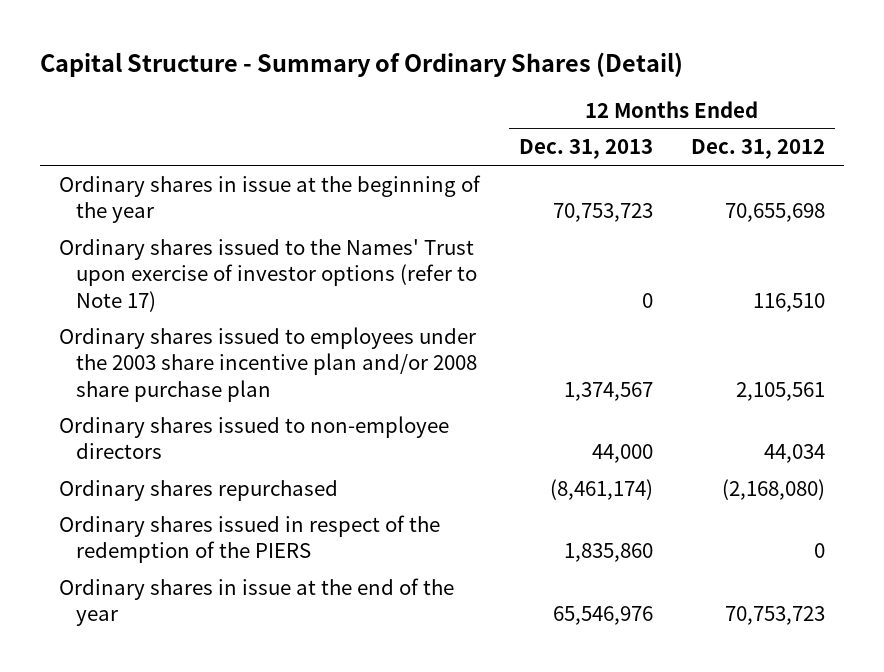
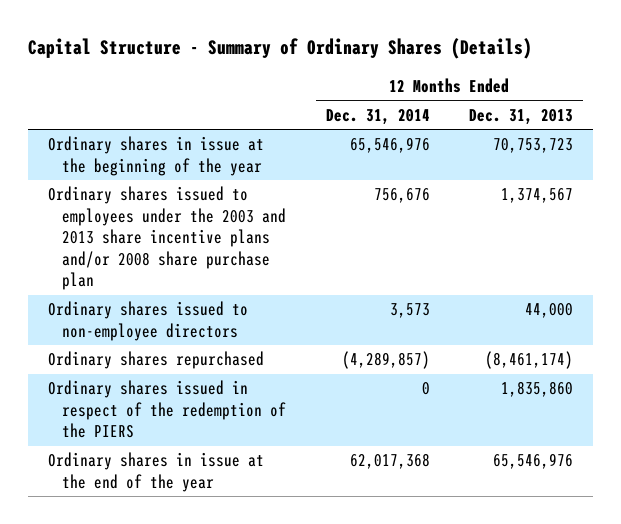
[40,51,684,77] Capital Structure - Summary of Ordinary Shares (Detail) -> [28,38,533,60] Capital Structure - Summary of Ordinary Shares (Details)
[691,139,826,160] Dec. 31, 2012 -> none
none -> [325,108,430,125] Dec. 31, 2014
[59,238,477,312] Ordinary shares issued to the Names' Trust upon exercise of investor options (refer to Note 17) -> none
[59,326,477,402] Ordinary shares issued to employees under the 2003 share incentive plan and/or 2008 share purchase plan -> [47,186,287,290] Ordinary shares issued to employees under the 2003 and 2013 share incentive plans and/or 2008 share purchase plan

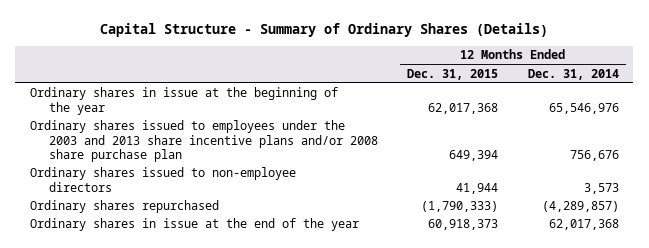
[468,108,573,125] Dec. 31, 2013 -> none
none -> [407,68,499,80] Dec. 31, 2015
[47,380,287,439] Ordinary shares issued in respect of the redemption of the PIERS -> none

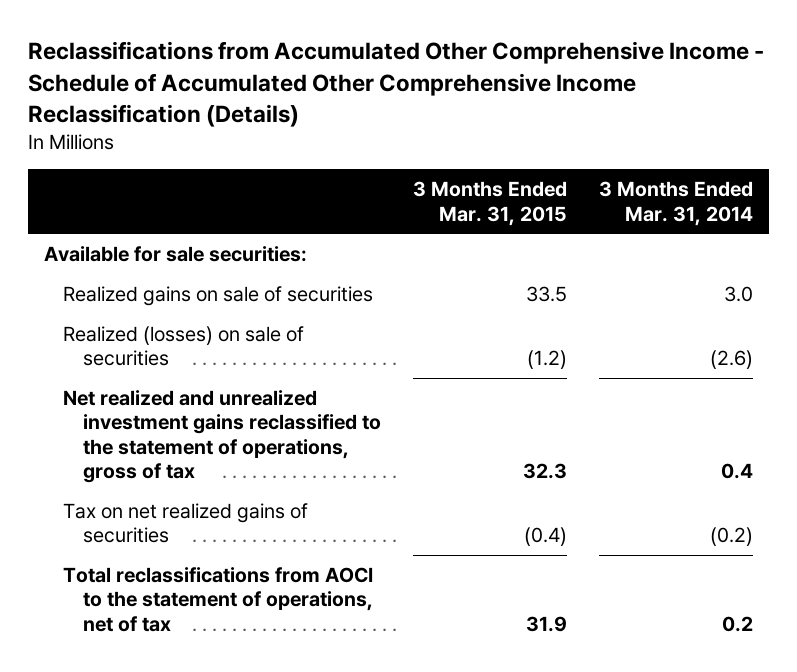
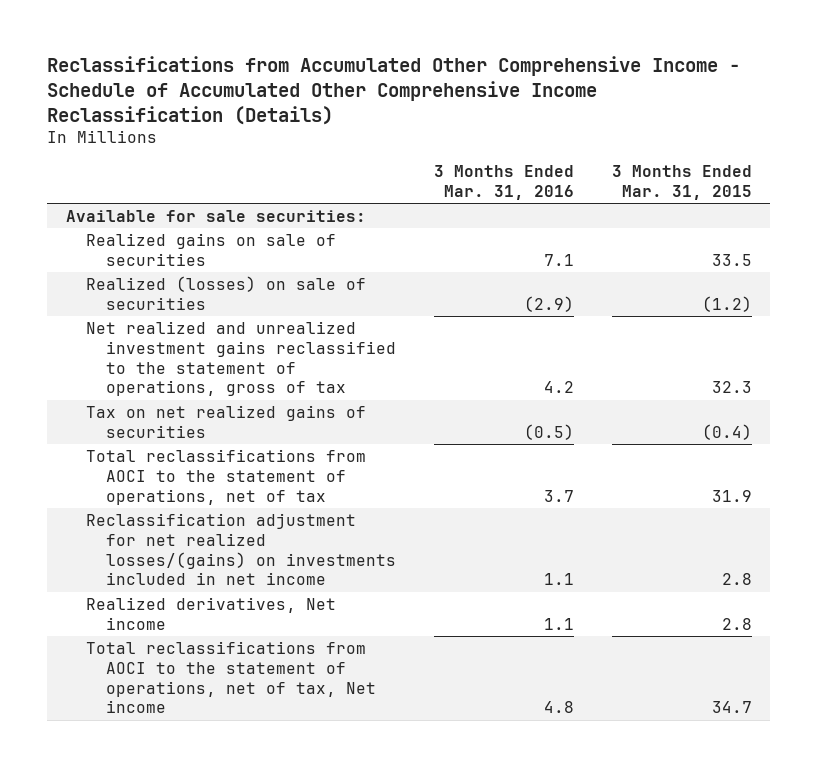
[598,181,753,226] 3 Months Ended Mar. 31, 2014 -> none
none -> [433,165,574,200] 3 Months Ended Mar. 31, 2016
none -> [85,513,397,586] Reclassification adjustment for net realized losses/(gains) on investments included in net income
none -> [85,597,336,630] Realized derivatives, Net income
none -> [85,641,377,714] Total reclassifications from AOCI to the statement of operations, net of tax, Net income

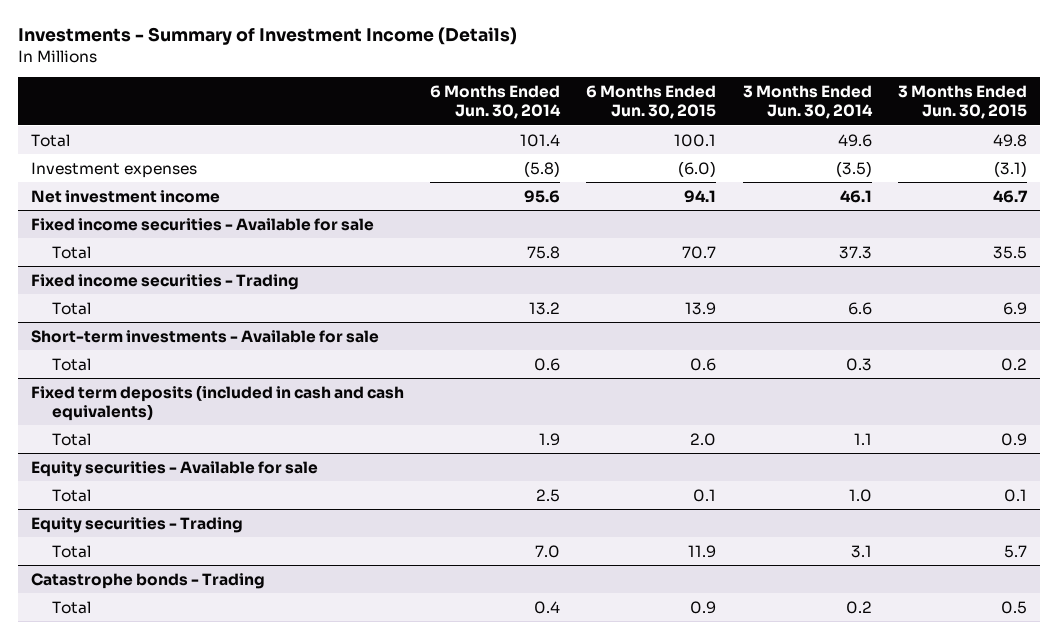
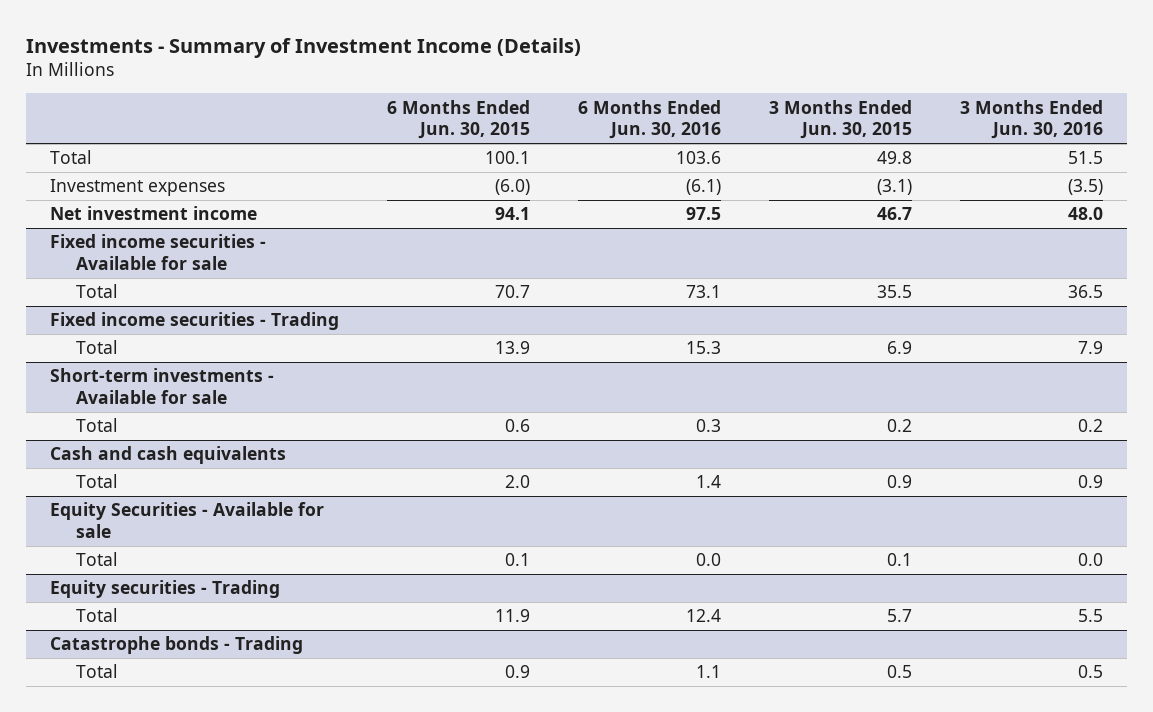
[430,85,562,120] 6 Months Ended Jun. 30, 2014 -> none
[742,85,873,120] 3 Months Ended Jun. 30, 2014 -> none
none -> [578,99,722,140] 6 Months Ended Jun. 30, 2016
none -> [960,99,1104,140] 3 Months Ended Jun. 30, 2016
[30,384,404,421] Fixed term deposits (included in cash and cash equivalents) -> [49,446,286,465] Cash and cash equivalents
[30,460,318,477] Equity securities - Available for sale -> [49,502,324,538] Equity Securities - Available for sale

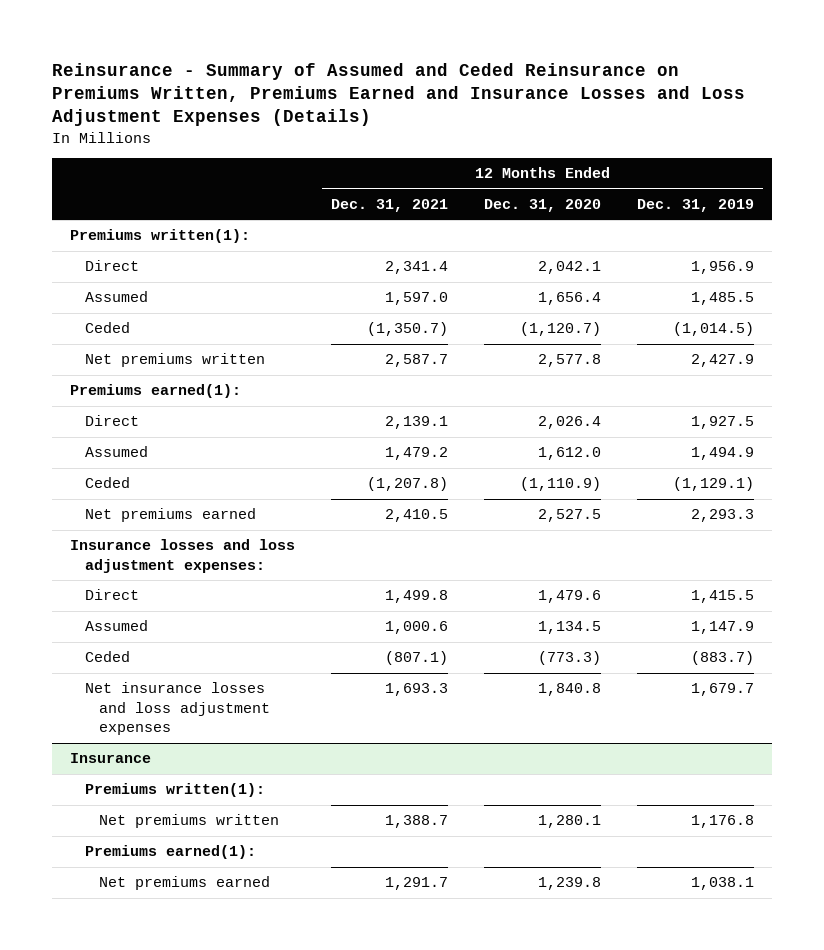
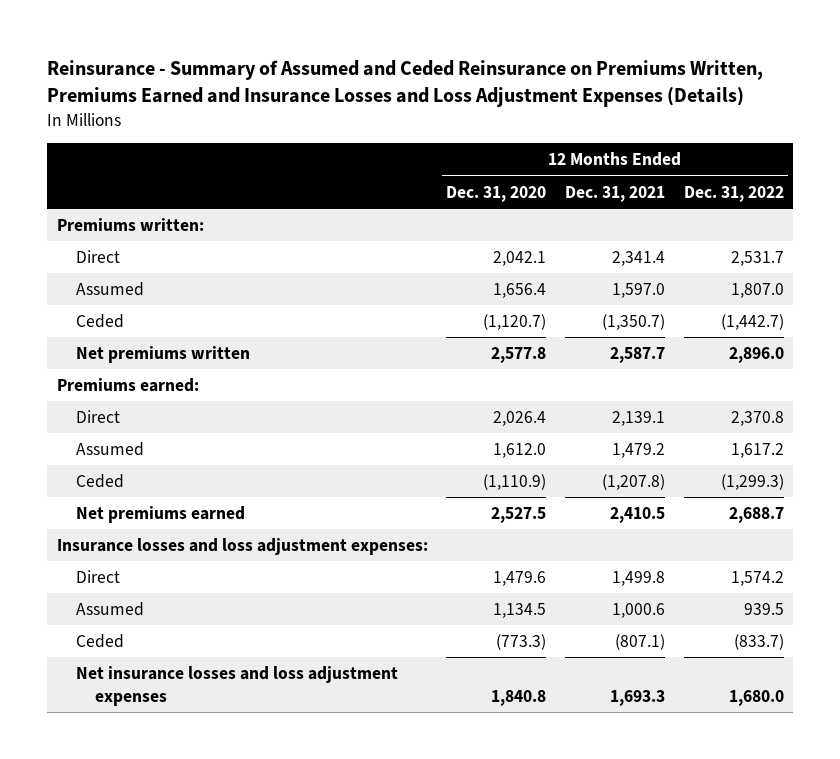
[637,198,755,212] Dec. 31, 2019 -> none
none -> [683,185,784,202] Dec. 31, 2022
[70,229,251,244] Premiums written(1): -> [56,218,204,232] Premiums written:
[70,384,242,399] Premiums earned(1): -> [56,378,199,393] Premiums earned:
[70,753,152,764] Insurance -> none
[84,783,265,798] Premiums written(1): -> none
[99,814,280,829] Net premiums written -> none
[84,845,256,860] Premiums earned(1): -> none
[99,876,271,891] Net premiums earned -> none

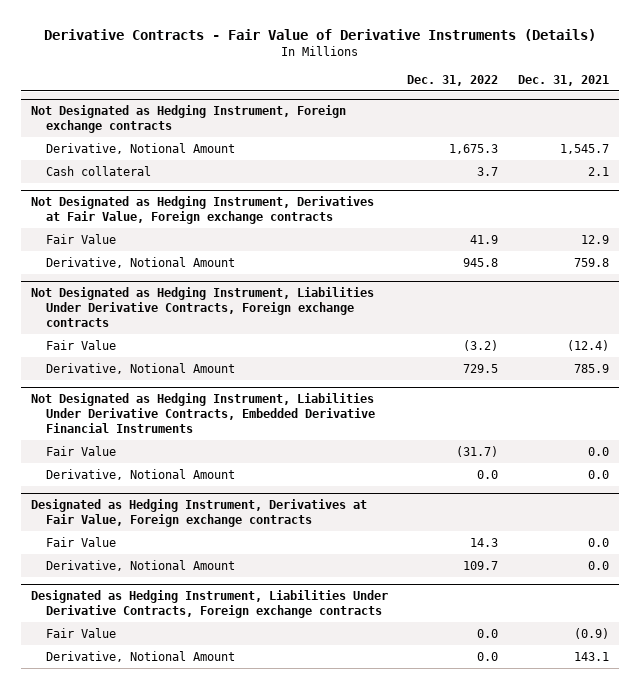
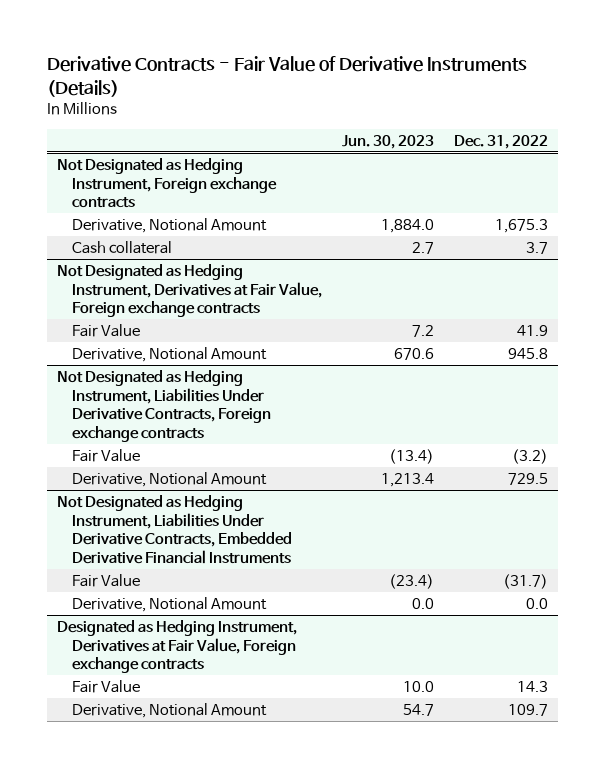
[517,75,609,87] Dec. 31, 2021 -> none
none -> [342,134,435,149] Jun. 30, 2023
[30,590,388,619] Designated as Hedging Instrument, Liabilities Under Derivative Contracts, Foreign exchange contracts -> none
[45,627,116,638] Fair Value -> none
[45,650,235,662] Derivative, Notional Amount -> none

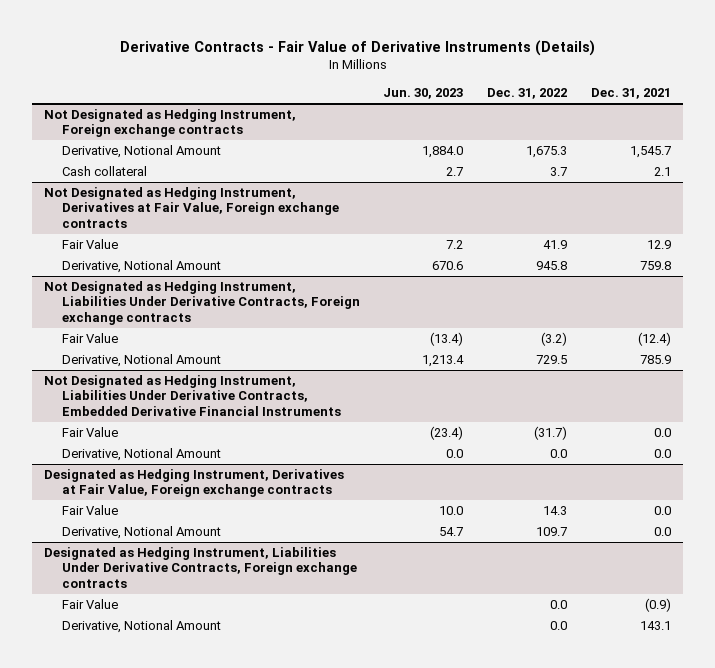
none -> [590,88,671,100] Dec. 31, 2021
none -> [44,547,357,588] Designated as Hedging Instrument, Liabilities Under Derivative Contracts, Foreign exchange contracts
none -> [61,599,118,610] Fair Value
none -> [61,620,221,634] Derivative, Notional Amount

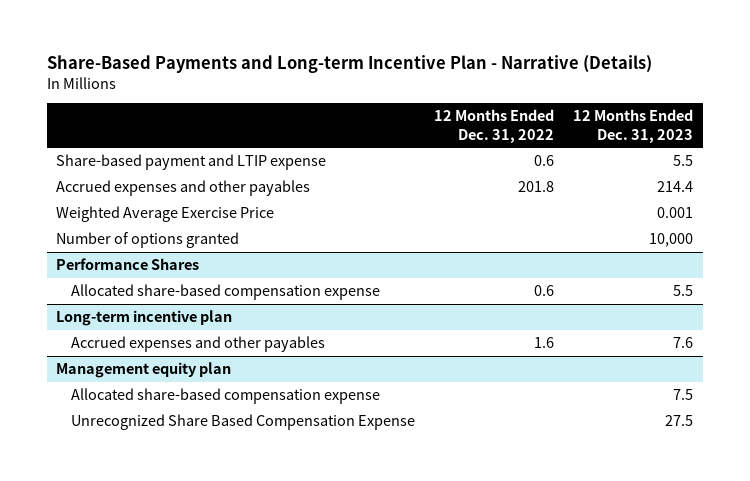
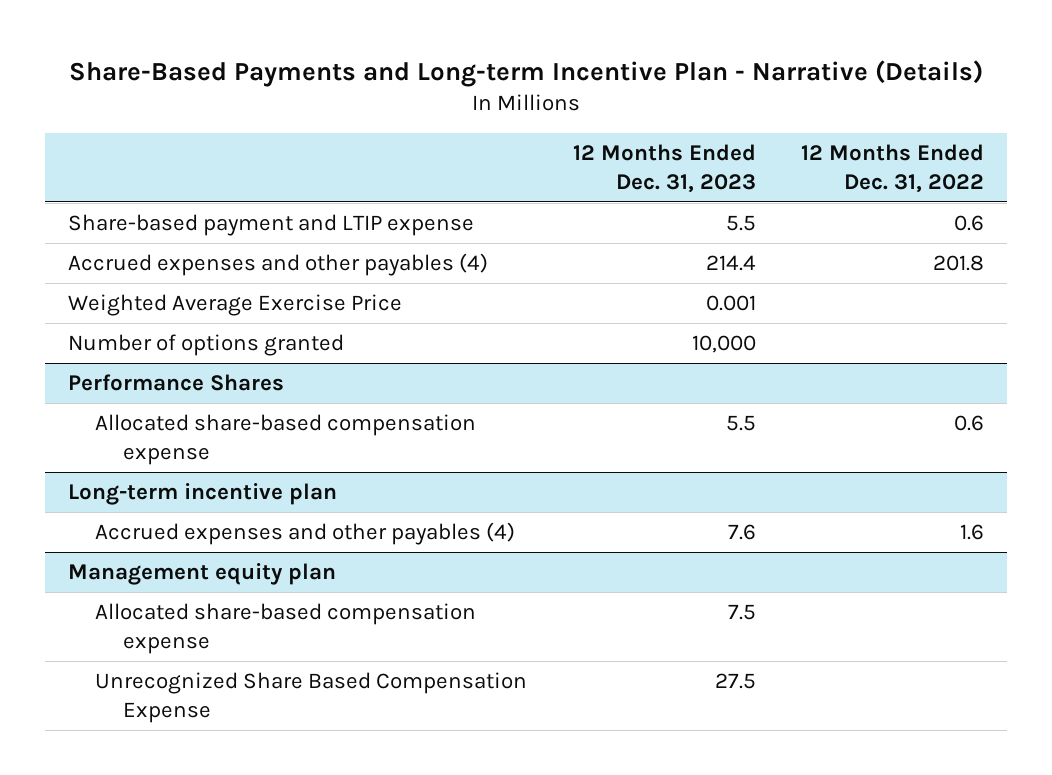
[56,180,311,197] Accrued expenses and other payables -> [67,253,488,277] Accrued expenses and other payables (4)
[70,336,325,353] Accrued expenses and other payables -> [95,522,516,546] Accrued expenses and other payables (4)

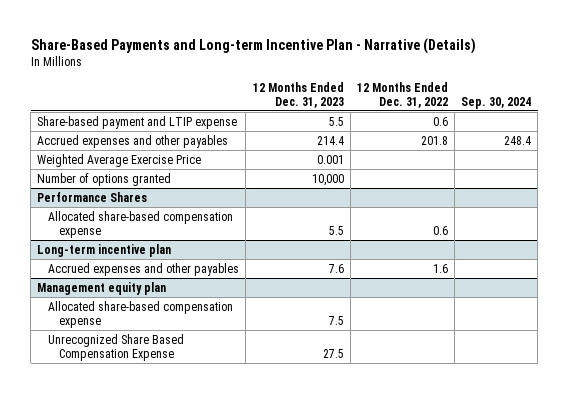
none -> [461,96,532,109] Sep. 30, 2024
[67,253,488,277] Accrued expenses and other payables (4) -> [37,134,229,148] Accrued expenses and other payables
[95,522,516,546] Accrued expenses and other payables (4) -> [48,262,240,276] Accrued expenses and other payables

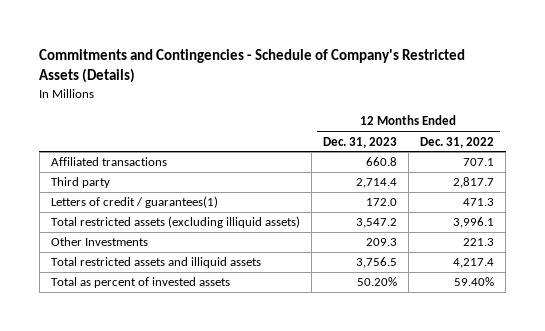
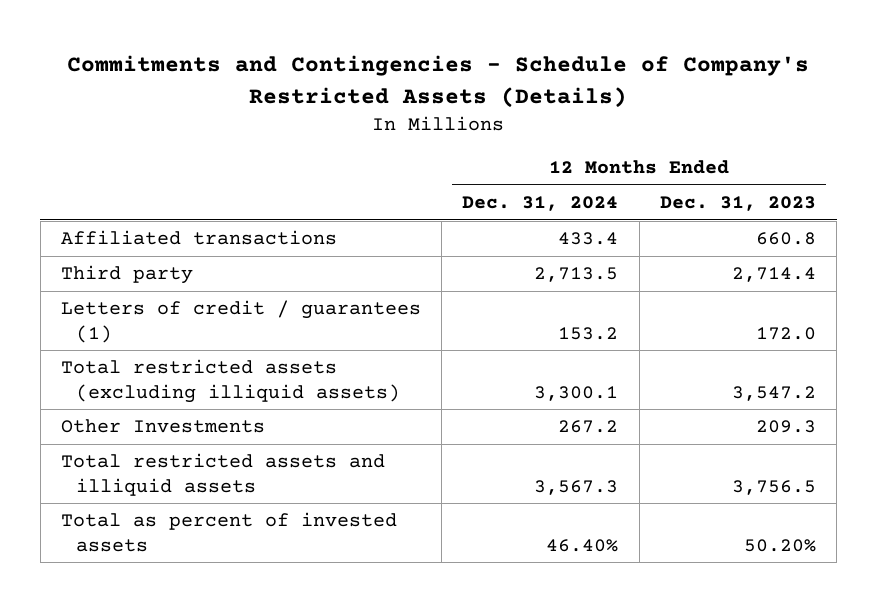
[419,136,494,148] Dec. 31, 2022 -> none
none -> [462,196,619,212] Dec. 31, 2024
[50,196,218,209] Letters of credit / guarantees(1) -> [60,300,421,343] Letters of credit / guarantees (1)

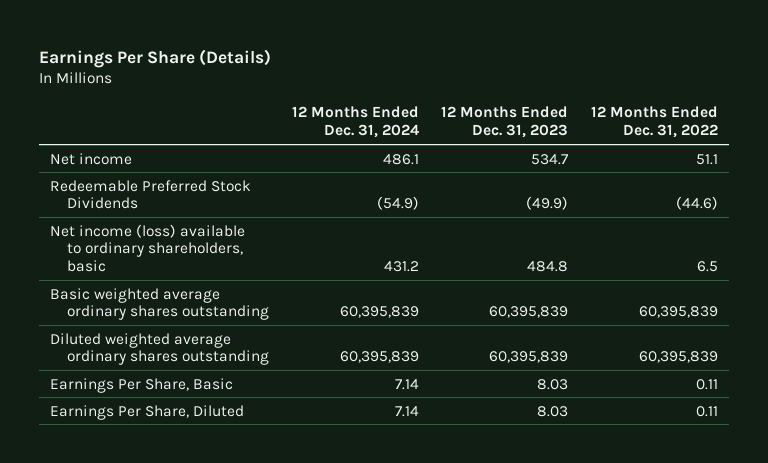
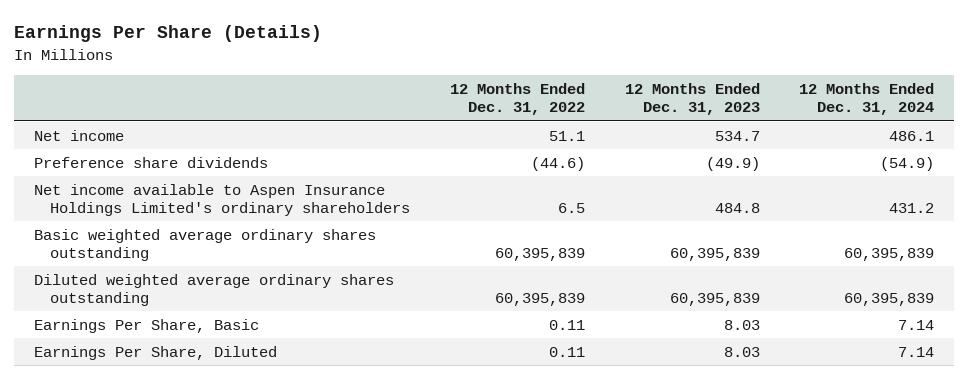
[49,179,251,210] Redeemable Preferred Stock Dividends -> [34,156,269,168] Preference share dividends
[49,223,245,273] Net income (loss) available to ordinary shareholders, basic -> [34,183,410,216] Net income available to Aspen Insurance Holdings Limited's ordinary shareholders

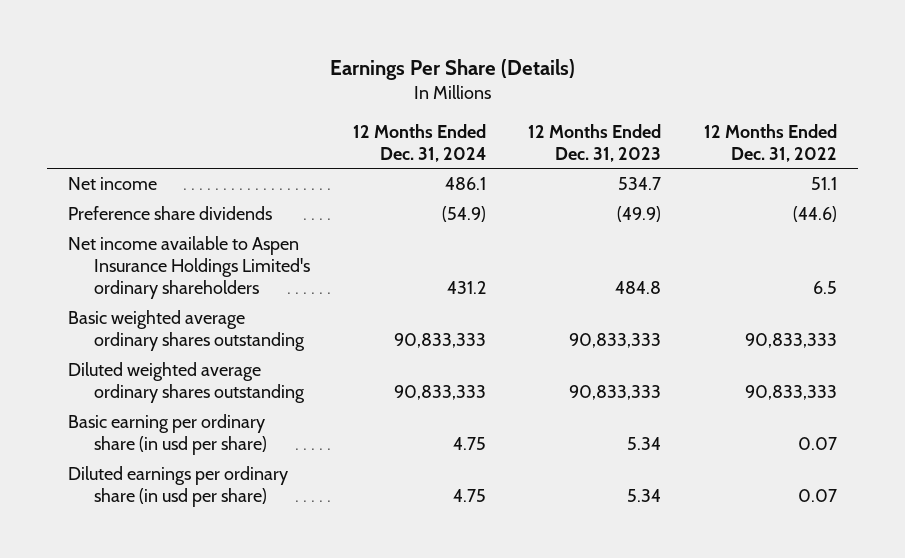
[494,247,585,261] 60,395,839 -> [744,333,837,349] 90,833,333
[669,247,760,261] 60,395,839 -> [569,333,662,349] 90,833,333
[844,247,935,261] 60,395,839 -> [393,333,486,349] 90,833,333
[494,292,585,306] 60,395,839 -> [744,385,837,401] 90,833,333
[669,292,760,306] 60,395,839 -> [569,385,662,401] 90,833,333
[844,292,935,306] 60,395,839 -> [393,385,486,401] 90,833,333
[34,318,260,333] Earnings Per Share, Basic -> [68,414,268,456] Basic earning per ordinary share (in usd per share)
[548,319,585,330] 0.11 -> [797,437,837,451] 0.07
[723,319,760,330] 8.03 -> [627,437,662,451] 5.34
[898,319,935,330] 7.14 -> [452,437,486,451] 4.75
[34,345,278,360] Earnings Per Share, Diluted -> [68,466,289,508] Diluted earnings per ordinary share (in usd per share)
[548,346,585,357] 0.11 -> [797,489,837,503] 0.07
[723,346,760,357] 8.03 -> [627,489,662,503] 5.34
[898,346,935,357] 7.14 -> [452,489,486,503] 4.75

